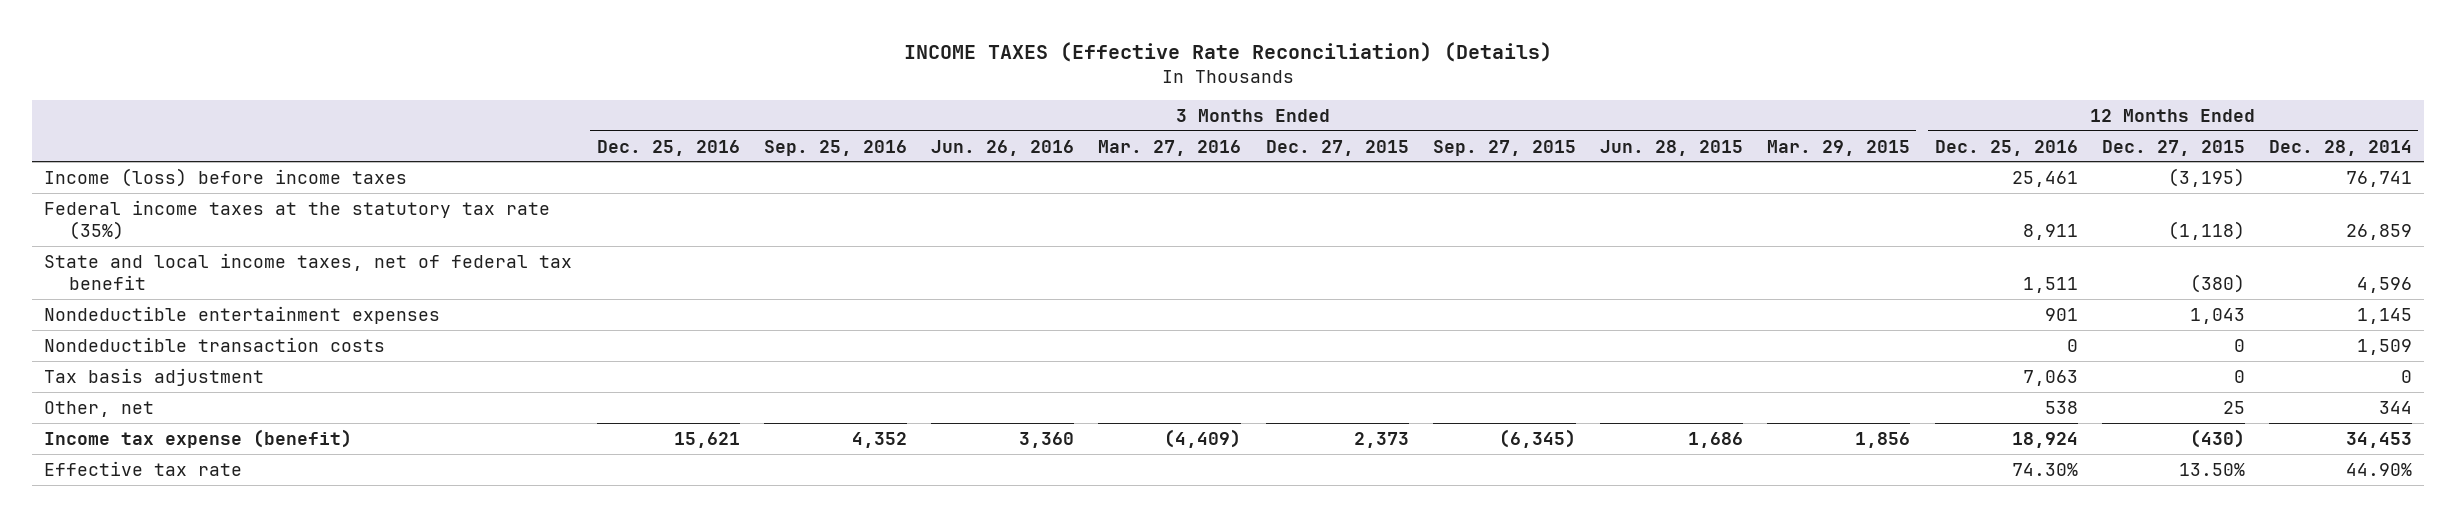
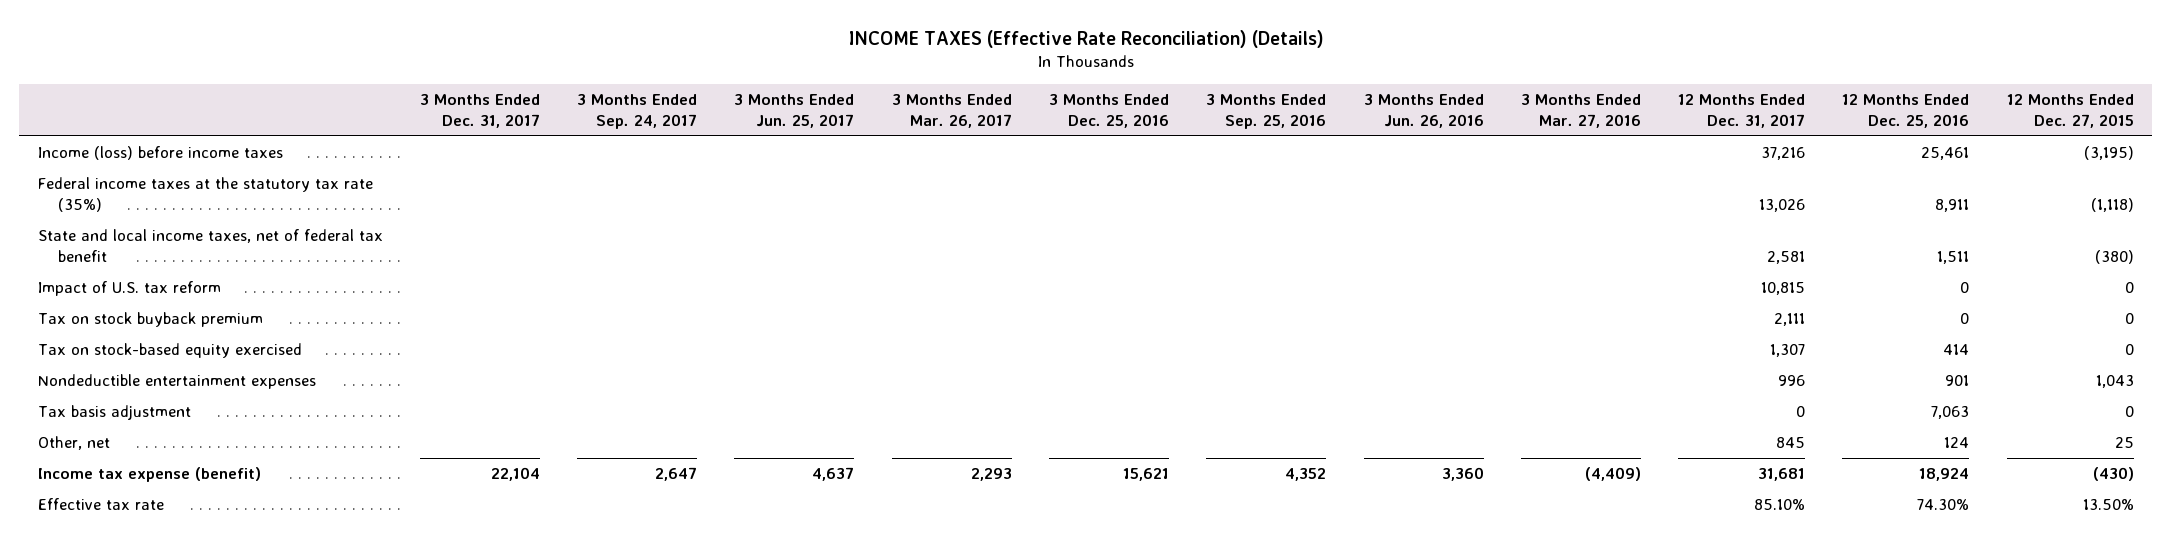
[1265,139,1409,156] Dec. 27, 2015 -> none
[1432,139,1576,156] Sep. 27, 2015 -> none
[1600,139,1744,156] Jun. 28, 2015 -> none
[1767,139,1911,156] Mar. 29, 2015 -> none
[2268,139,2412,156] Dec. 28, 2014 -> none
none -> [419,94,540,128] 3 Months Ended Dec. 31, 2017
none -> [577,94,698,129] 3 Months Ended Sep. 24, 2017
none -> [734,94,855,128] 3 Months Ended Jun. 25, 2017
none -> [891,94,1012,128] 3 Months Ended Mar. 26, 2017
none -> [1678,94,1806,128] 12 Months Ended Dec. 31, 2017
none -> [37,281,221,297] Impact of U.S. tax reform
none -> [37,312,263,328] Tax on stock buyback premium
none -> [37,343,302,359] Tax on stock-based equity exercised
[44,336,386,352] Nondeductible transaction costs -> none
[2044,400,2078,414] 538 -> [1944,437,1970,449] 124

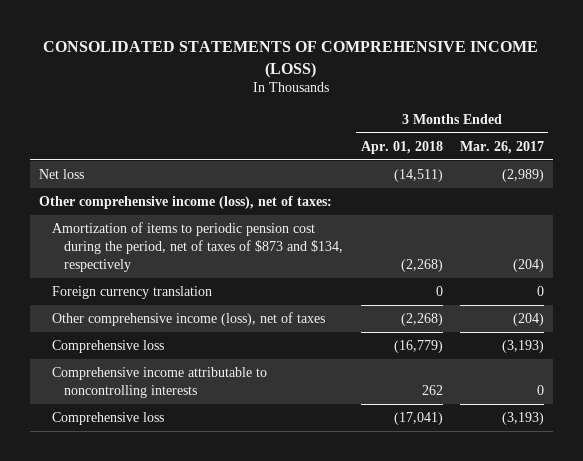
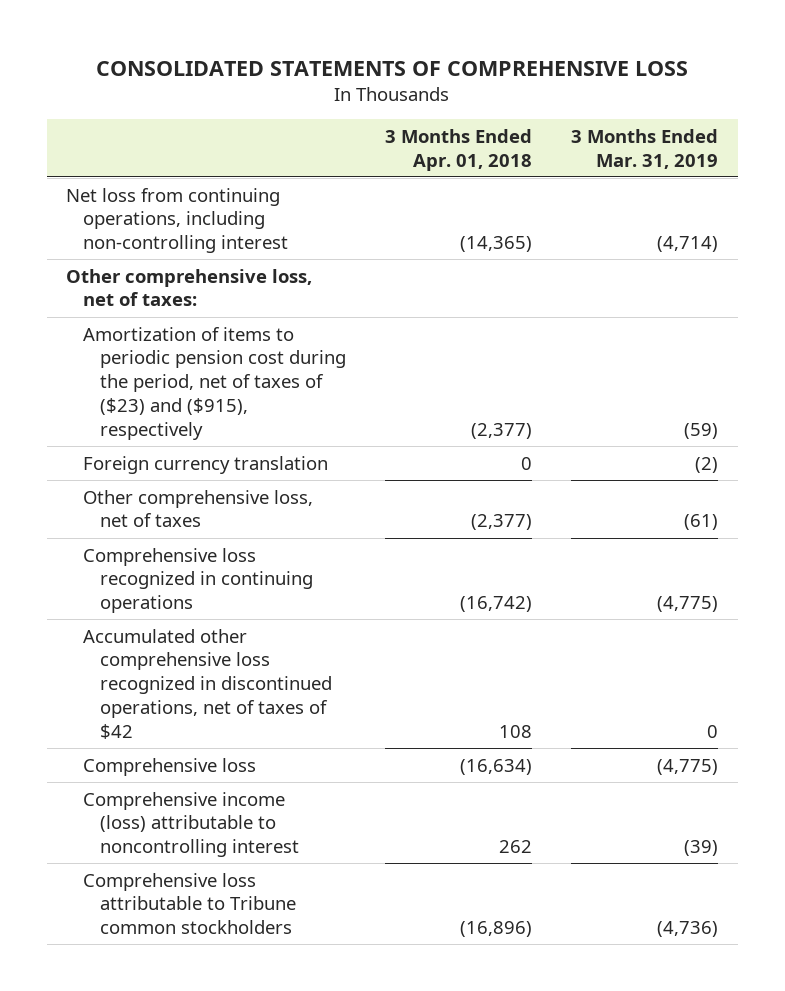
[43,40,539,78] CONSOLIDATED STATEMENTS OF COMPREHENSIVE INCOME (LOSS) -> [96,60,689,76] CONSOLIDATED STATEMENTS OF COMPREHENSIVE LOSS
[459,140,544,154] Mar. 26, 2017 -> none
none -> [571,128,719,169] 3 Months Ended Mar. 31, 2019
[38,168,84,179] Net loss -> [66,187,289,254] Net loss from continuing operations, including non-controlling interest
[393,168,443,182] (14,511) -> [460,236,533,253] (14,365)
[38,195,332,209] Other comprehensive income (loss), net of taxes: -> [66,268,313,307] Other comprehensive loss, net of taxes:
[51,221,344,273] Amortization of items to periodic pension cost during the period, net of taxes of $873 and $134, respectively -> [83,326,346,441] Amortization of items to periodic pension cost during the period, net of taxes of ($23) and ($915), respectively
[400,259,443,273] (2,268) -> [471,423,533,440] (2,377)
[51,311,325,326] Other comprehensive income (loss), net of taxes -> [83,489,314,528] Other comprehensive loss, net of taxes
[400,312,443,326] (2,268) -> [471,514,533,531] (2,377)
none -> [83,547,313,614] Comprehensive loss recognized in continuing operations
none -> [83,628,332,740] Accumulated other comprehensive loss recognized in discontinued operations, net of taxes of $42
[393,339,443,353] (16,779) -> [460,758,533,775] (16,634)
[51,366,267,398] Comprehensive income attributable to noncontrolling interests -> [83,791,299,858] Comprehensive income (loss) attributable to noncontrolling interest
[51,411,164,425] Comprehensive loss -> [83,872,296,935] Comprehensive loss attributable to Tribune common stockholders
[393,411,443,425] (17,041) -> [460,921,533,938] (16,896)

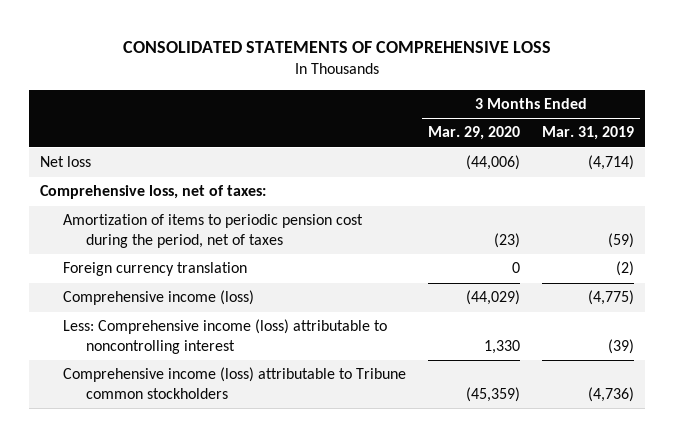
[385,128,533,171] 3 Months Ended Apr. 01, 2018 -> none
none -> [427,126,520,141] Mar. 29, 2020
[66,187,289,254] Net loss from continuing operations, including non-controlling interest -> [40,156,92,168] Net loss
[66,268,313,307] Other comprehensive loss, net of taxes: -> [40,185,267,200] Comprehensive loss, net of taxes:
[83,326,346,441] Amortization of items to periodic pension cost during the period, net of taxes of ($23) and ($915), respectively -> [62,214,363,249] Amortization of items to periodic pension cost during the period, net of taxes
[83,489,314,528] Other comprehensive loss, net of taxes -> none
[83,547,313,614] Comprehensive loss recognized in continuing operations -> none
[83,628,332,740] Accumulated other comprehensive loss recognized in discontinued operations, net of taxes of $42 -> none
[83,757,257,776] Comprehensive loss -> [62,290,254,306] Comprehensive income (loss)
[83,791,299,858] Comprehensive income (loss) attributable to noncontrolling interest -> [62,319,387,355] Less: Comprehensive income (loss) attributable to noncontrolling interest
[83,872,296,935] Comprehensive loss attributable to Tribune common stockholders -> [62,367,406,400] Comprehensive income (loss) attributable to Tribune common stockholders

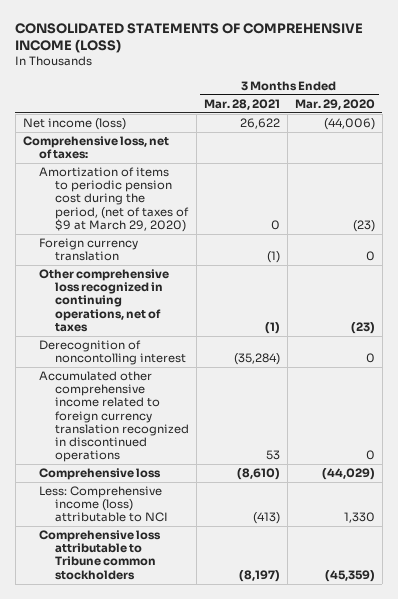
[123,41,552,54] CONSOLIDATED STATEMENTS OF COMPREHENSIVE LOSS -> [15,22,364,54] CONSOLIDATED STATEMENTS OF COMPREHENSIVE INCOME (LOSS)
[542,126,635,141] Mar. 31, 2019 -> none
none -> [203,98,280,110] Mar. 28, 2021
[40,156,92,168] Net loss -> [22,118,126,131] Net income (loss)
[62,214,363,249] Amortization of items to periodic pension cost during the period, net of taxes -> [38,167,189,232] Amortization of items to periodic pension cost during the period, (net of taxes of $9 at March 29, 2020)
none -> [38,269,169,332] Other comprehensive loss recognized in continuing operations, net of taxes
none -> [38,340,186,366] Derecognition of noncontolling interest
none -> [38,371,189,463] Accumulated other comprehensive income related to foreign currency translation recognized in discontinued operations
[62,290,254,306] Comprehensive income (loss) -> [38,468,161,481] Comprehensive loss
[62,319,387,355] Less: Comprehensive income (loss) attributable to noncontrolling interest -> [38,486,168,523] Less: Comprehensive income (loss) attributable to NCI
[62,367,406,400] Comprehensive income (loss) attributable to Tribune common stockholders -> [38,530,161,580] Comprehensive loss attributable to Tribune common stockholders

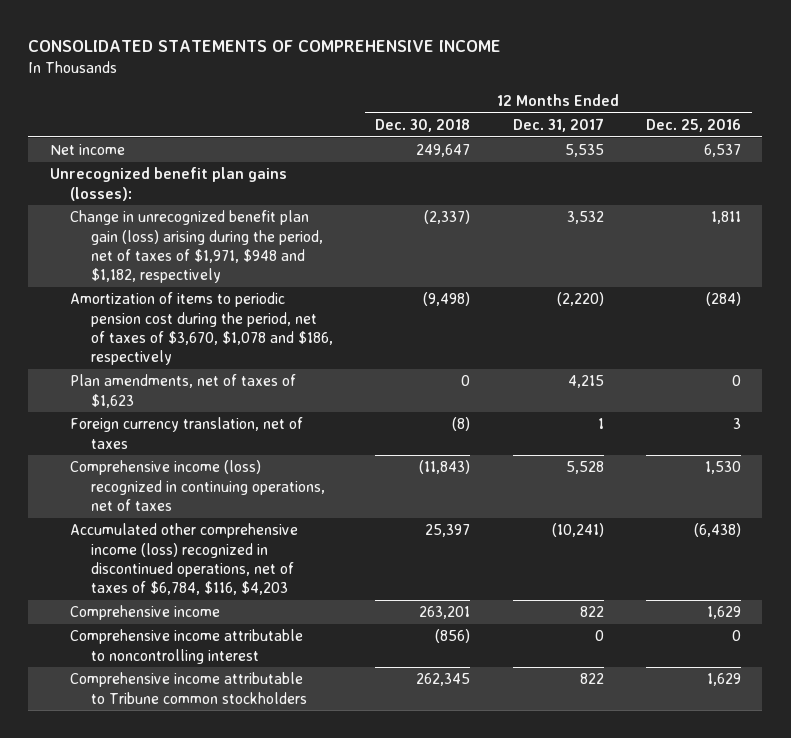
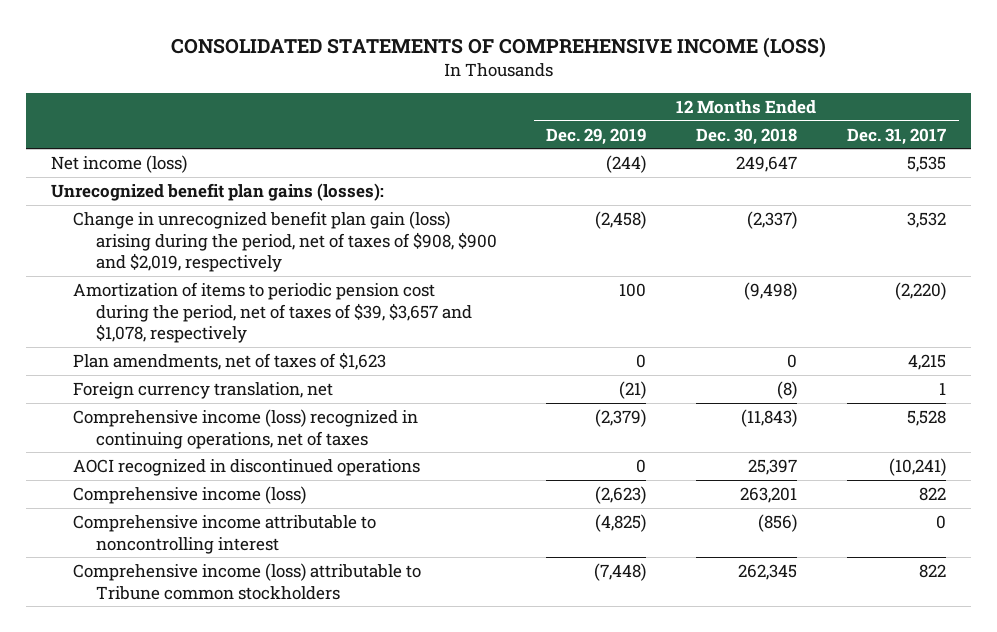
[28,40,502,53] CONSOLIDATED STATEMENTS OF COMPREHENSIVE INCOME -> [170,36,826,58] CONSOLIDATED STATEMENTS OF COMPREHENSIVE INCOME (LOSS)
[645,118,741,132] Dec. 25, 2016 -> none
none -> [546,127,647,145] Dec. 29, 2019
[49,144,125,156] Net income -> [50,155,187,174] Net income (loss)
[70,210,324,284] Change in unrecognized benefit plan gain (loss) arising during the period, net of taxes of $1,971, $948 and $1,182, respectively -> [73,211,497,273] Change in unrecognized benefit plan gain (loss) arising during the period, net of taxes of $908, $900 and $2,019, respectively
[70,292,334,366] Amortization of items to periodic pension cost during the period, net of taxes of $3,670, $1,078 and $186, respectively -> [73,282,472,344] Amortization of items to periodic pension cost during the period, net of taxes of $39, $3,657 and $1,078, respectively
[70,417,304,449] Foreign currency translation, net of taxes -> [73,382,334,400] Foreign currency translation, net
[70,523,299,596] Accumulated other comprehensive income (loss) recognized in discontinued operations, net of taxes of $6,784, $116, $4,203 -> [73,459,421,477] AOCI recognized in discontinued operations
[70,605,221,621] Comprehensive income -> [73,486,307,505] Comprehensive income (loss)
[70,672,308,704] Comprehensive income attributable to Tribune common stockholders -> [73,563,422,600] Comprehensive income (loss) attributable to Tribune common stockholders

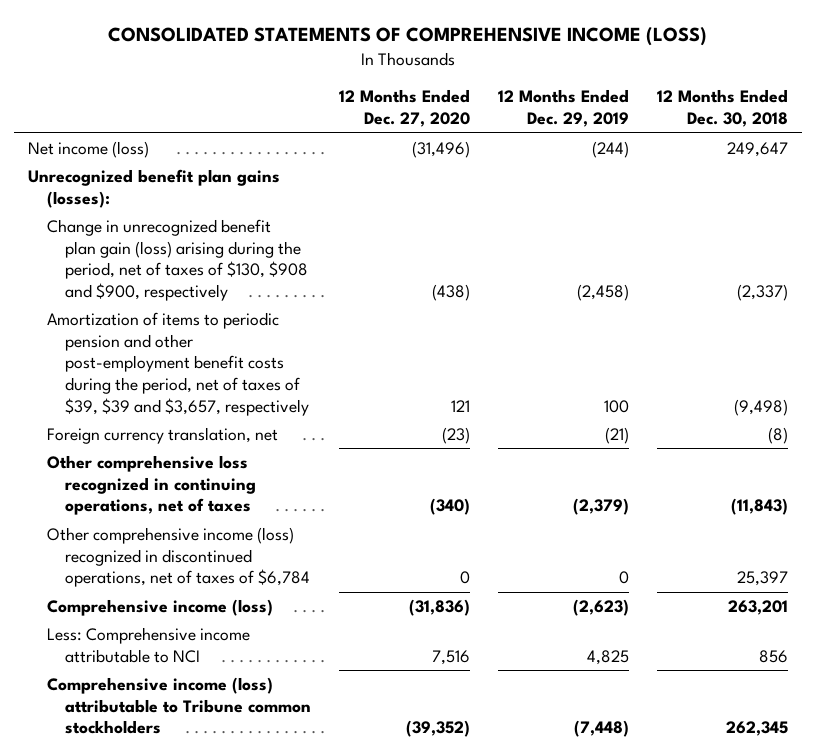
[847,127,947,145] Dec. 31, 2017 -> none
none -> [339,89,471,128] 12 Months Ended Dec. 27, 2020
[73,352,387,371] Plan amendments, net of taxes of $1,623 -> none
[73,211,497,273] Change in unrecognized benefit plan gain (loss) arising during the period, net of taxes of $908, $900 and $2,019, respectively -> [46,218,308,301] Change in unrecognized benefit plan gain (loss) arising during the period, net of taxes of $130, $908 and $900, respectively
[73,282,472,344] Amortization of items to periodic pension cost during the period, net of taxes of $39, $3,657 and $1,078, respectively -> [46,311,309,416] Amortization of items to periodic pension and other post-employment benefit costs during the period, net of taxes of $39, $39 and $3,657, respectively
[73,409,419,449] Comprehensive income (loss) recognized in continuing operations, net of taxes -> [46,454,256,516] Other comprehensive loss recognized in continuing operations, net of taxes
[73,459,421,477] AOCI recognized in discontinued operations -> [46,526,310,588] Other comprehensive income (loss) recognized in discontinued operations, net of taxes of $6,784
[73,515,377,554] Comprehensive income attributable to noncontrolling interest -> [46,626,250,663] Less: Comprehensive income attributable to NCI
[595,514,647,533] (4,825) -> [587,649,630,665] 4,825
[758,514,798,533] (856) -> [759,649,789,663] 856

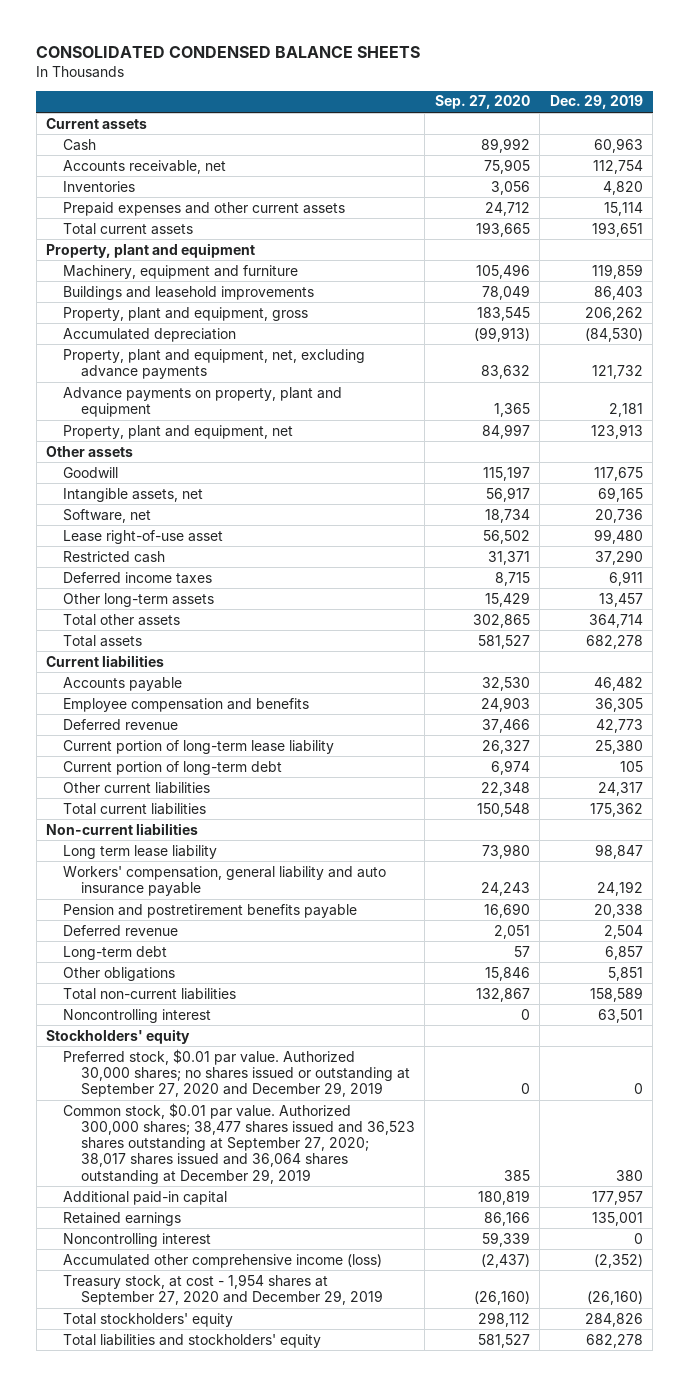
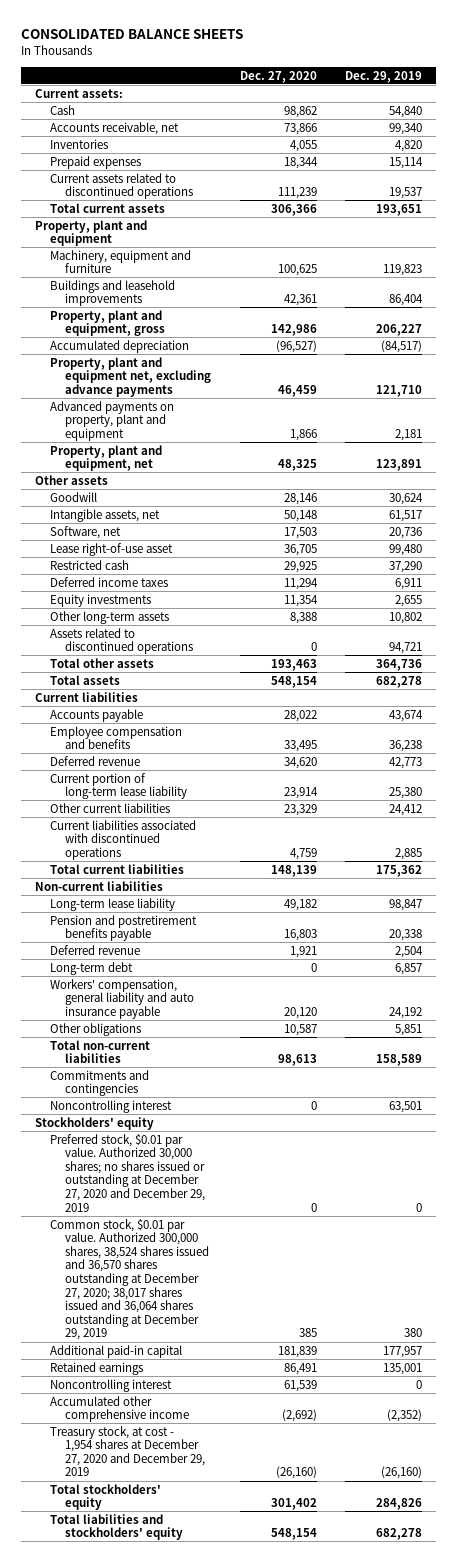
[36,45,421,58] CONSOLIDATED CONDENSED BALANCE SHEETS -> [21,29,244,40] CONSOLIDATED BALANCE SHEETS
[434,95,530,110] Sep. 27, 2020 -> none
none -> [239,70,317,83] Dec. 27, 2020
[46,117,148,129] Current assets -> [35,88,124,98] Current assets:
[593,137,643,153] 60,963 -> [388,105,422,118] 54,840
[592,159,643,174] 112,754 -> [388,122,422,135] 99,340
[63,201,346,216] Prepaid expenses and other current assets -> [50,155,142,169] Prepaid expenses
none -> [50,172,194,200] Current assets related to discontinued operations
[591,263,643,279] 119,859 -> [382,264,422,277] 119,823
[593,285,643,300] 86,403 -> [388,294,423,307] 86,404
[584,306,643,321] 206,262 -> [375,324,422,337] 206,227
[584,327,643,342] (84,530) -> [380,339,422,353] (84,517)
[63,348,366,379] Property, plant and equipment, net, excluding advance payments -> [50,356,212,397] Property, plant and equipment net, excluding advance payments
[591,364,643,379] 121,732 -> [375,384,422,397] 121,710
[63,386,343,417] Advance payments on property, plant and equipment -> [50,400,175,441] Advanced payments on property, plant and equipment
[590,423,643,439] 123,913 -> [375,459,422,472] 123,891
[593,466,643,481] 117,675 -> [388,492,423,505] 30,624
[597,486,643,502] 69,165 -> [388,509,422,522] 61,517
none -> [50,593,152,607] Equity investments
[598,592,643,607] 13,457 -> [388,611,422,624] 10,802
none -> [50,627,194,655] Assets related to discontinued operations
[588,613,643,628] 364,714 -> [375,658,422,671] 364,736
[593,676,643,691] 46,482 -> [388,709,423,722] 43,674
[594,697,643,712] 36,305 -> [388,740,422,753] 36,238
[63,760,283,775] Current portion of long-term debt -> none
[597,781,643,796] 24,317 -> [388,803,422,816] 24,412
none -> [50,819,197,860] Current liabilities associated with discontinued operations
[63,844,218,859] Long term lease liability -> [50,897,176,911] Long-term lease liability
[63,865,387,896] Workers' compensation, general liability and auto insurance payable -> [50,978,195,1019] Workers' compensation, general liability and auto insurance payable
none -> [50,1069,150,1097] Commitments and contingencies
[63,1048,410,1098] Preferred stock, $0.01 par value. Authorized 30,000 shares; no shares issued or outstanding at September 27, 2020 and December 29, 2019 -> [50,1133,206,1212] Preferred stock, $0.01 par value. Authorized 30,000 shares; no shares issued or outstanding at December 27, 2020 and December 29, 2019
[63,1102,415,1184] Common stock, $0.01 par value. Authorized 300,000 shares; 38,477 shares issued and 36,523 shares outstanding at September 27, 2020; 38,017 shares issued and 36,064 shares outstanding at December 29, 2019 -> [50,1218,210,1341] Common stock, $0.01 par value. Authorized 300,000 shares, 38,524 shares issued and 36,570 shares outstanding at December 27, 2020; 38,017 shares issued and 36,064 shares outstanding at December 29, 2019
[63,1253,383,1268] Accumulated other comprehensive income (loss) -> [50,1395,190,1423] Accumulated other comprehensive income
[63,1273,383,1305] Treasury stock, at cost - 1,954 shares at September 27, 2020 and December 29, 2019 -> [50,1425,206,1477] Treasury stock, at cost - 1,954 shares at December 27, 2020 and December 29, 2019

